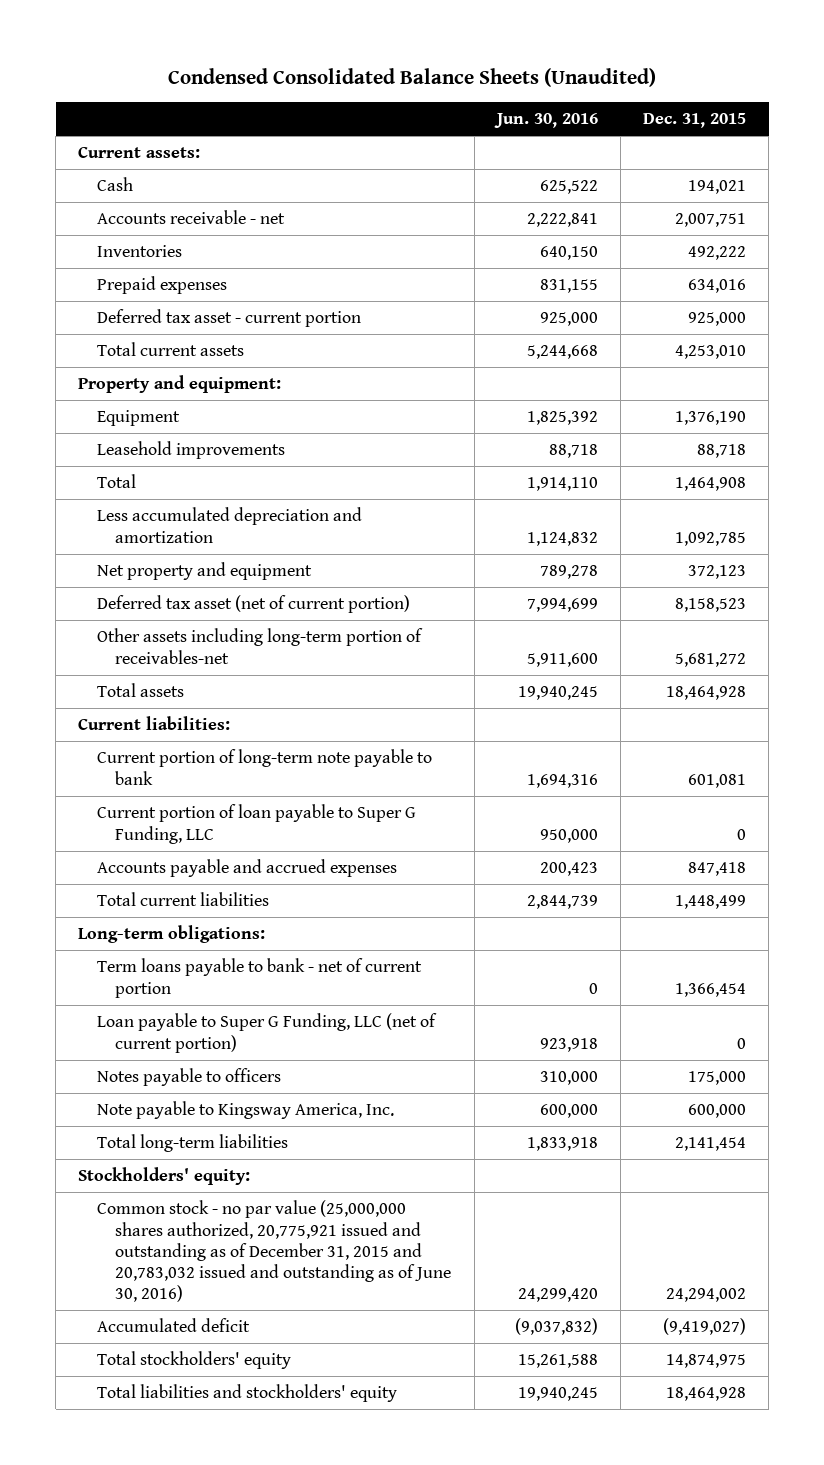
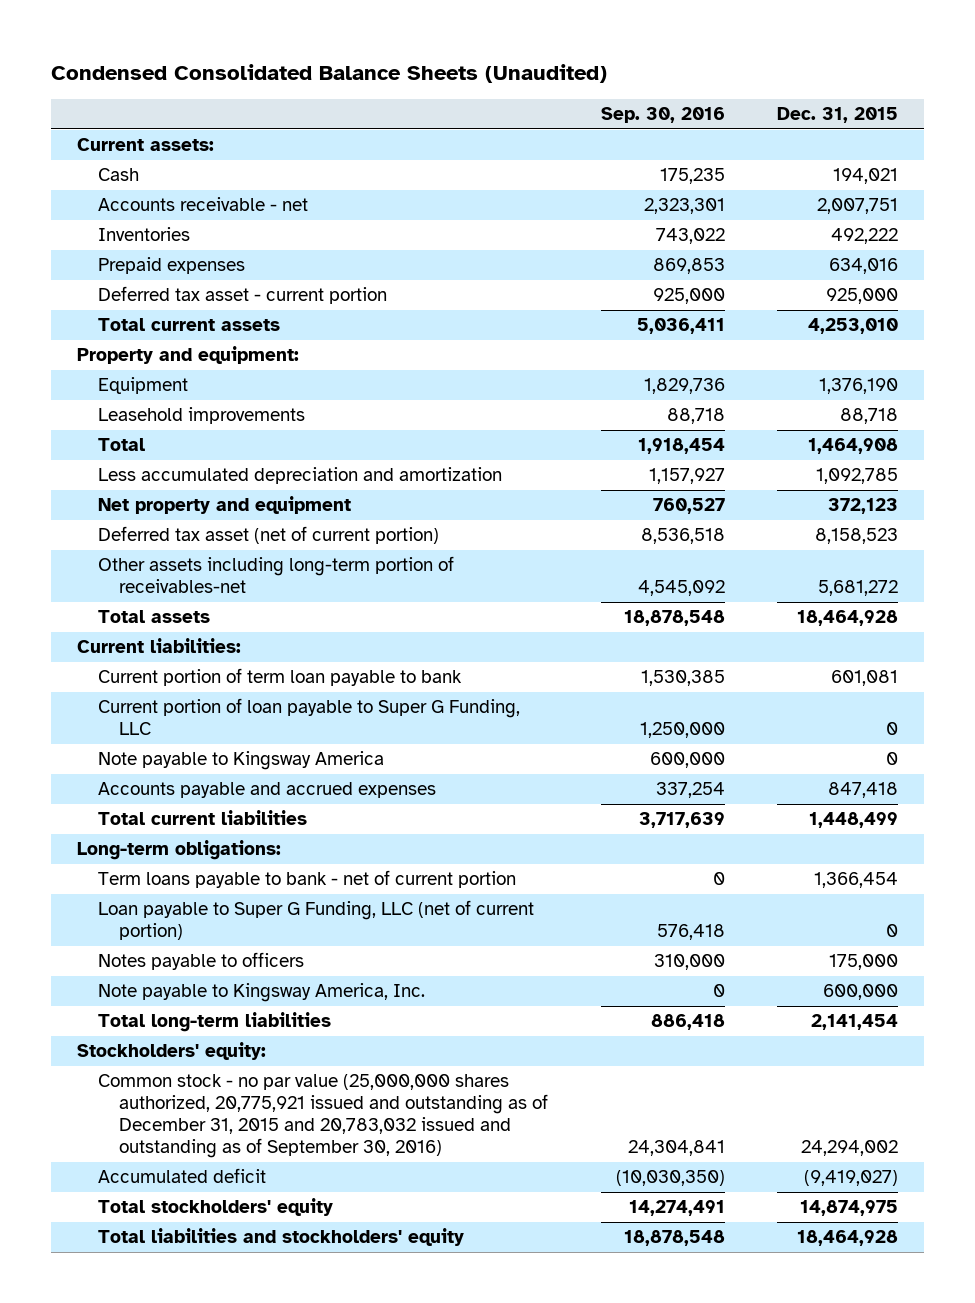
[493,112,598,128] Jun. 30, 2016 -> none
none -> [600,107,725,124] Sep. 30, 2016
[96,749,432,785] Current portion of long-term note payable to bank -> [98,668,463,687] Current portion of term loan payable to bank
none -> [98,751,385,771] Note payable to Kingsway America
[96,1200,452,1303] Common stock - no par value (25,000,000 shares authorized, 20,775,921 issued and outstanding as of December 31, 2015 and 20,783,032 issued and outstanding as of June 30, 2016) -> [98,1074,548,1159] Common stock - no par value (25,000,000 shares authorized, 20,775,921 issued and outstanding as of December 31, 2015 and 20,783,032 issued and outstanding as of September 30, 2016)

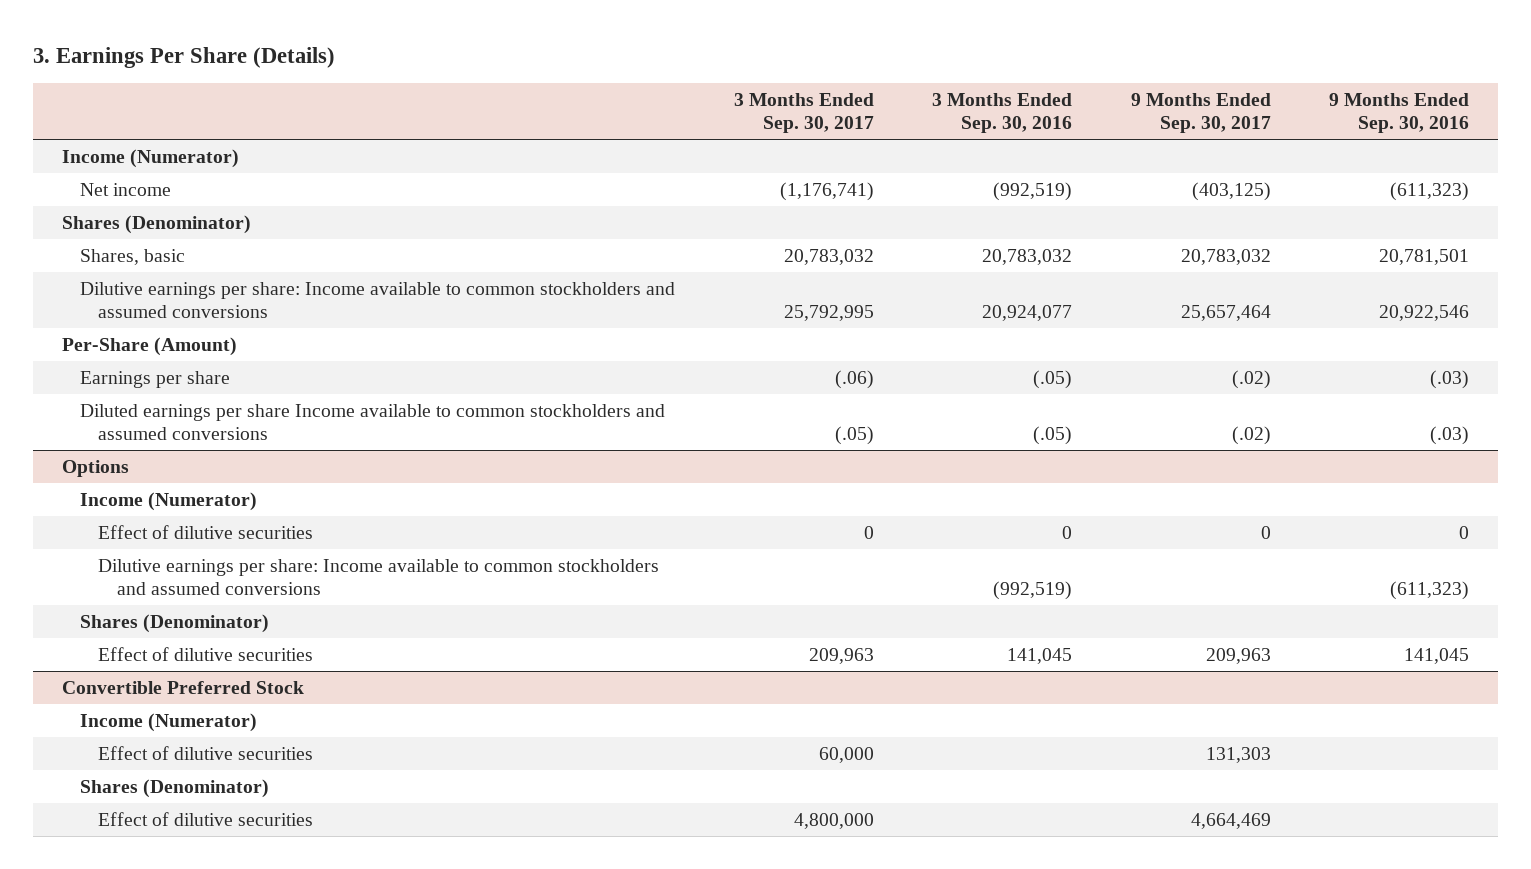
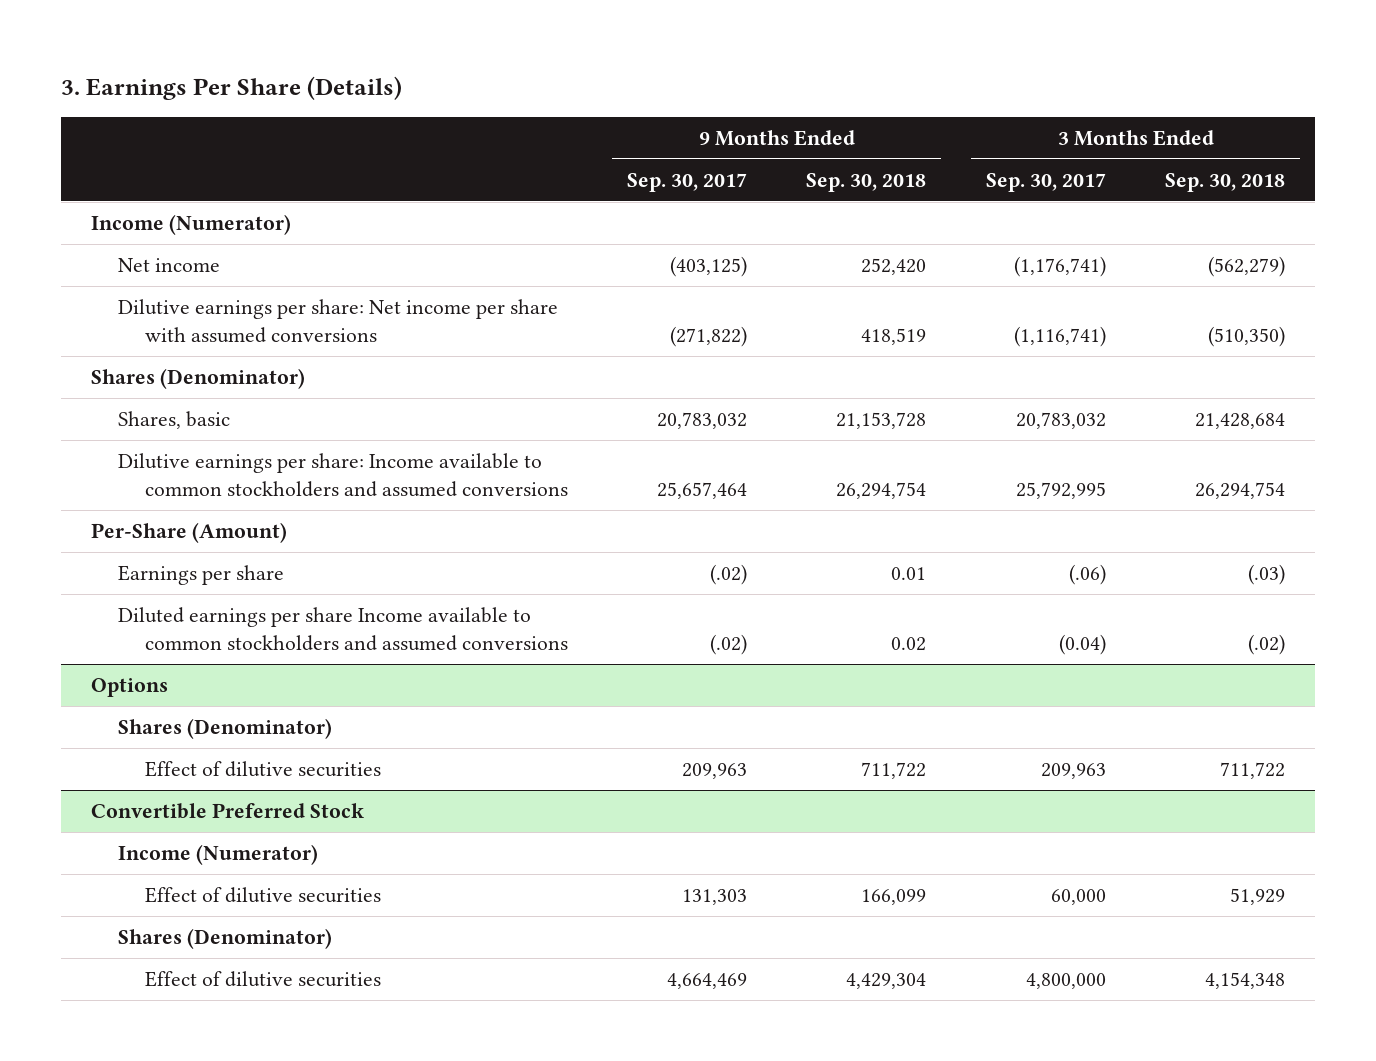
[932,92,1073,134] 3 Months Ended Sep. 30, 2016 -> none
[1328,92,1469,134] 9 Months Ended Sep. 30, 2016 -> none
none -> [806,172,927,192] Sep. 30, 2018
none -> [1165,172,1286,192] Sep. 30, 2018
none -> [117,299,558,344] Dilutive earnings per share: Net income per share with assumed conversions
[834,425,874,445] (.05) -> [1058,634,1106,656] (0.04)
[80,491,258,511] Income (Numerator) -> none
[98,524,314,539] Effect of dilutive securities -> none
[98,558,660,595] Dilutive earnings per share: Income available to common stockholders and assumed conversions -> none

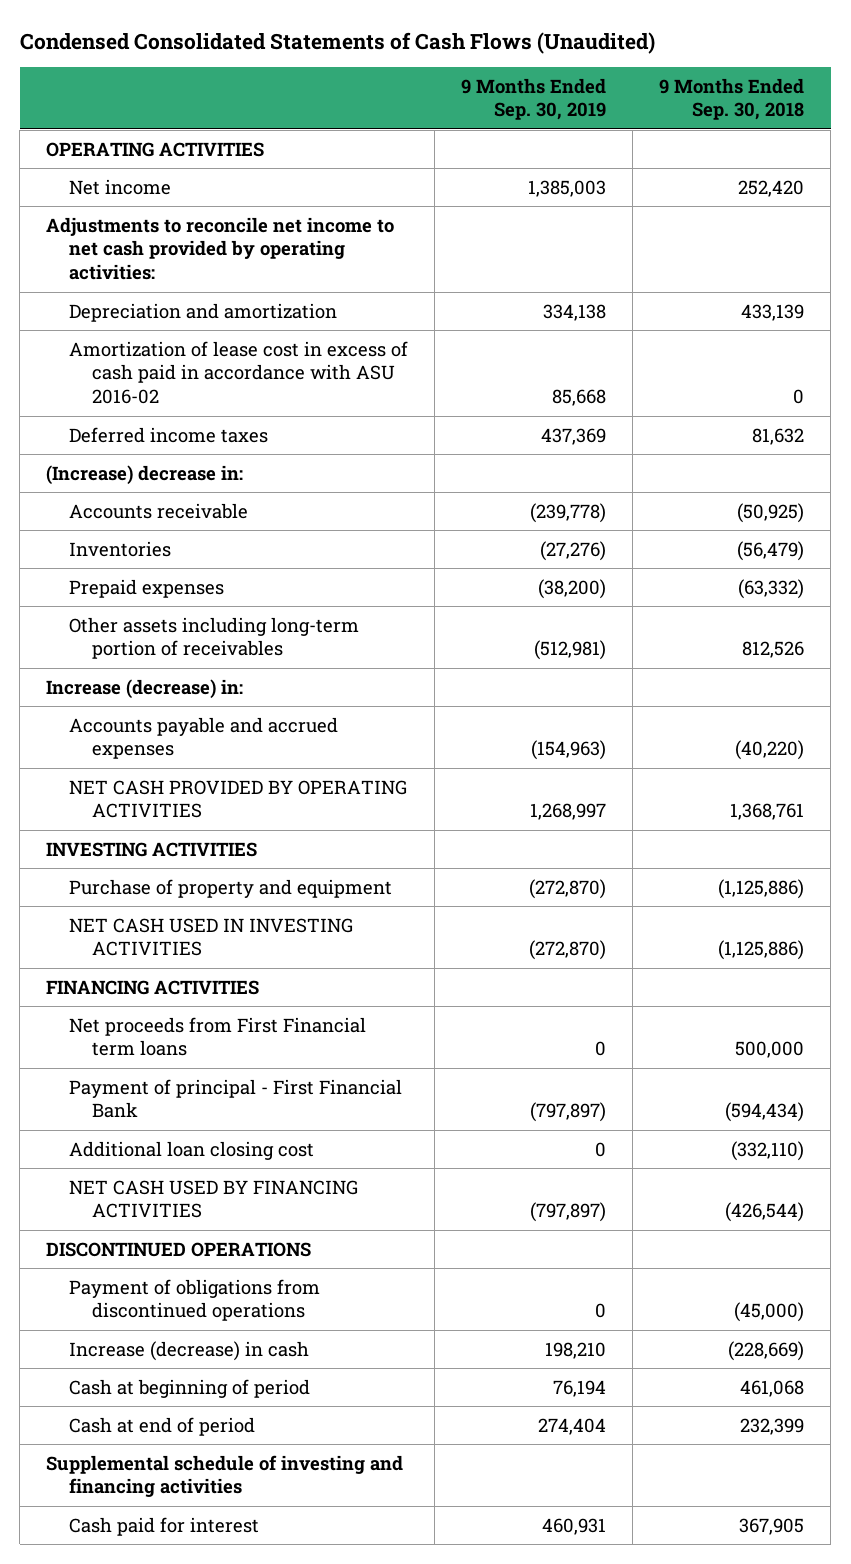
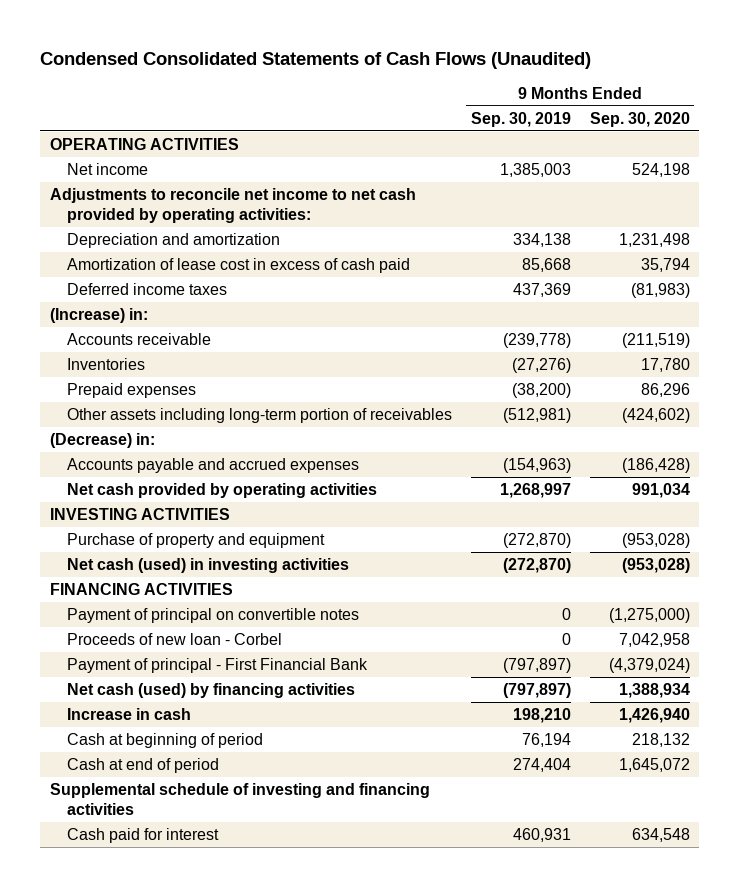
[659,77,805,121] 9 Months Ended Sep. 30, 2018 -> none
none -> [589,111,690,127] Sep. 30, 2020
[69,340,409,405] Amortization of lease cost in excess of cash paid in accordance with ASU 2016-02 -> [67,257,411,273] Amortization of lease cost in excess of cash paid
[46,464,244,485] (Increase) decrease in: -> [49,307,148,323] (Increase) in:
[46,678,244,699] Increase (decrease) in: -> [49,432,155,448] (Decrease) in:
[69,779,408,819] NET CASH PROVIDED BY OPERATING ACTIVITIES -> [67,482,378,498] Net cash provided by operating activities
[69,917,354,957] NET CASH USED IN INVESTING ACTIVITIES -> [67,557,350,573] Net cash (used) in investing activities
none -> [67,607,360,623] Payment of principal on convertible notes
[69,1016,367,1057] Net proceeds from First Financial term loans -> [67,632,283,645] Proceeds of new loan - Corbel
[69,1140,315,1160] Additional loan closing cost -> none
[46,1241,312,1257] DISCONTINUED OPERATIONS -> none
[69,1278,321,1322] Payment of obligations from discontinued operations -> none
[69,1179,359,1219] NET CASH USED BY FINANCING ACTIVITIES -> [67,682,356,698] Net cash (used) by financing activities
[69,1340,310,1361] Increase (decrease) in cash -> [67,707,192,720] Increase in cash

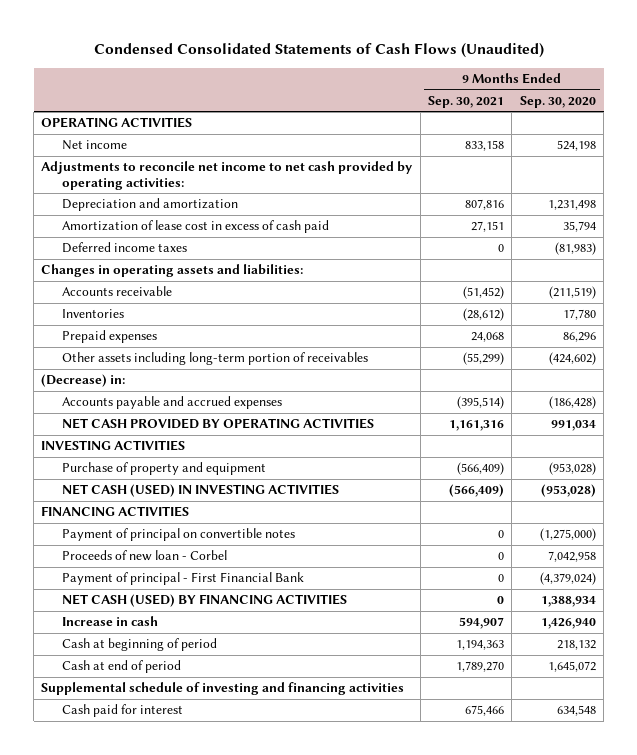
[470,111,571,127] Sep. 30, 2019 -> none
none -> [428,95,505,108] Sep. 30, 2021
[49,307,148,323] (Increase) in: -> none
none -> [41,264,304,278] Changes in operating assets and liabilities:
[67,482,378,498] Net cash provided by operating activities -> [62,418,375,430] NET CASH PROVIDED BY OPERATING ACTIVITIES
[67,557,350,573] Net cash (used) in investing activities -> [62,484,340,498] NET CASH (USED) IN INVESTING ACTIVITIES
[67,682,356,698] Net cash (used) by financing activities -> [62,594,348,608] NET CASH (USED) BY FINANCING ACTIVITIES

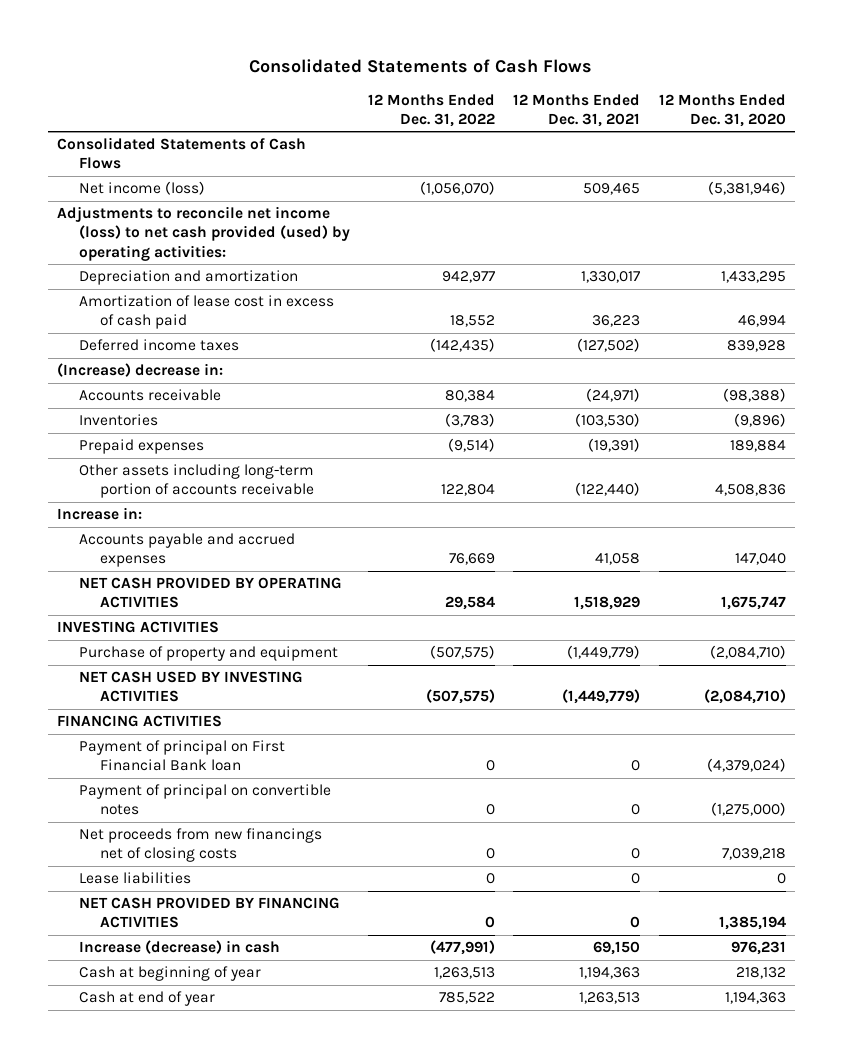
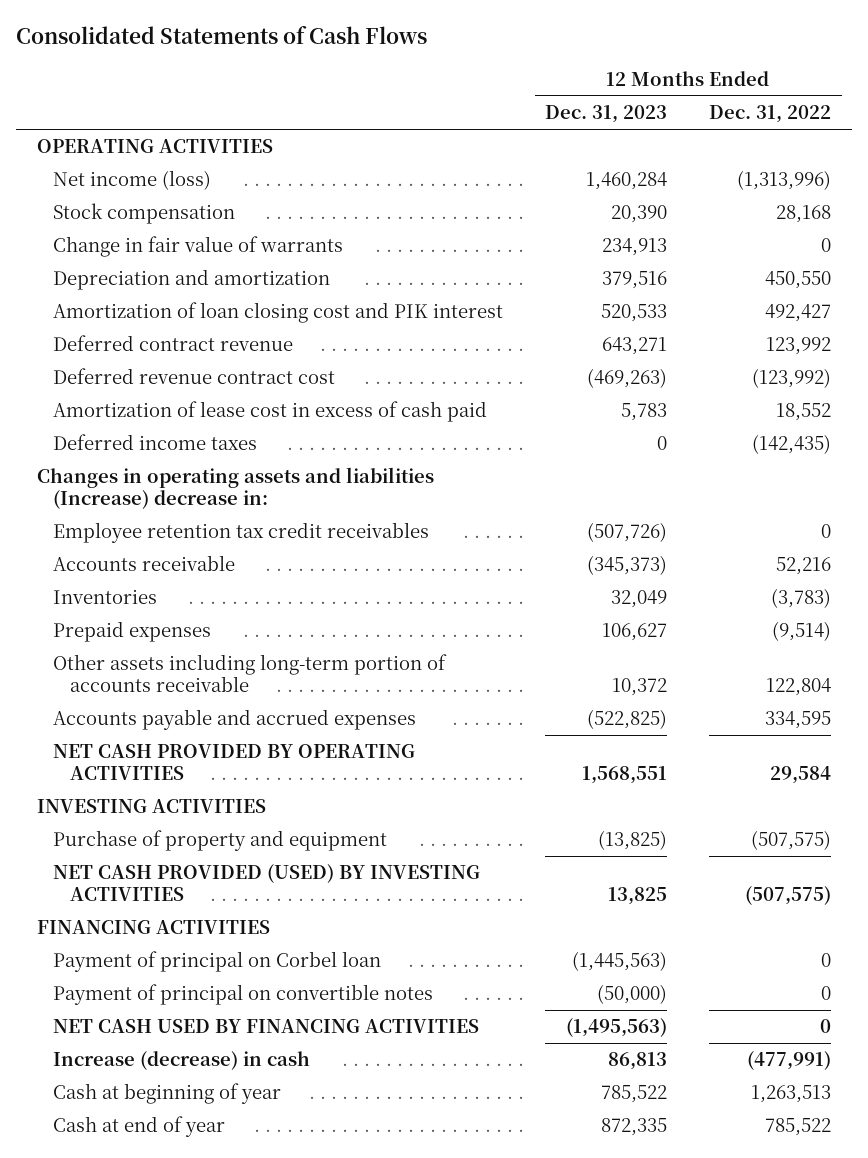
[513,93,641,128] 12 Months Ended Dec. 31, 2021 -> none
[658,93,786,128] 12 Months Ended Dec. 31, 2020 -> none
none -> [545,105,668,124] Dec. 31, 2023
[57,137,307,170] Consolidated Statements of Cash Flows -> none
[57,206,350,261] Adjustments to reconcile net income (loss) to net cash provided (used) by operating activities: -> none
none -> [36,139,273,154] OPERATING ACTIVITIES
[419,181,495,196] (1,056,070) -> [737,170,832,191] (1,313,996)
none -> [53,203,236,225] Stock compensation
none -> [53,236,344,258] Change in fair value of warrants
[441,271,495,284] 942,977 -> [765,271,832,290] 450,550
none -> [53,302,504,324] Amortization of loan closing cost and PIK interest
none -> [53,335,294,352] Deferred contract revenue
none -> [53,368,336,385] Deferred revenue contract cost
[57,363,224,378] (Increase) decrease in: -> none
none -> [36,467,434,510] Changes in operating assets and liabilities (Increase) decrease in:
none -> [53,522,430,544] Employee retention tax credit receivables
[444,390,495,403] 80,384 -> [776,557,832,576] 52,216
[57,507,143,521] Increase in: -> none
[448,553,495,566] 76,669 -> [765,711,832,730] 334,595
[78,671,303,703] NET CASH USED BY INVESTING ACTIVITIES -> [53,864,481,902] NET CASH PROVIDED (USED) BY INVESTING ACTIVITIES
[78,740,285,772] Payment of principal on First Financial Bank loan -> [53,951,382,973] Payment of principal on Corbel loan
[78,828,322,863] Net proceeds from new financings net of closing costs -> none
[78,872,191,885] Lease liabilities -> none
[78,897,340,929] NET CASH PROVIDED BY FINANCING ACTIVITIES -> [53,1019,480,1034] NET CASH USED BY FINANCING ACTIVITIES

